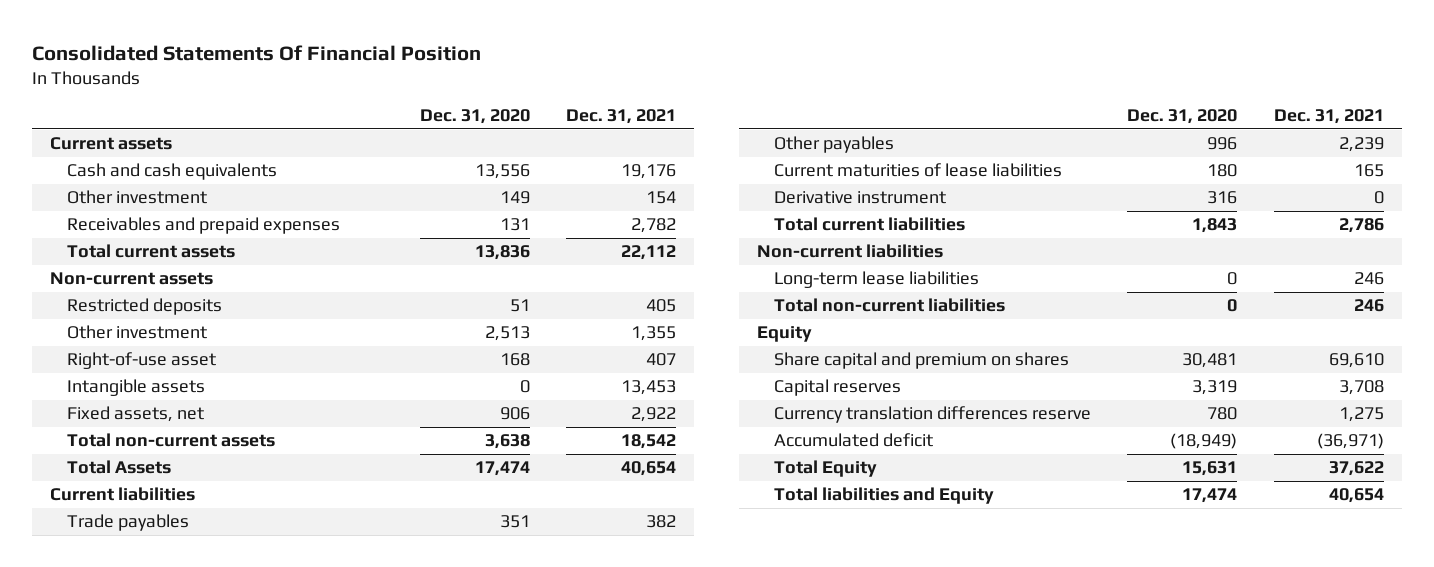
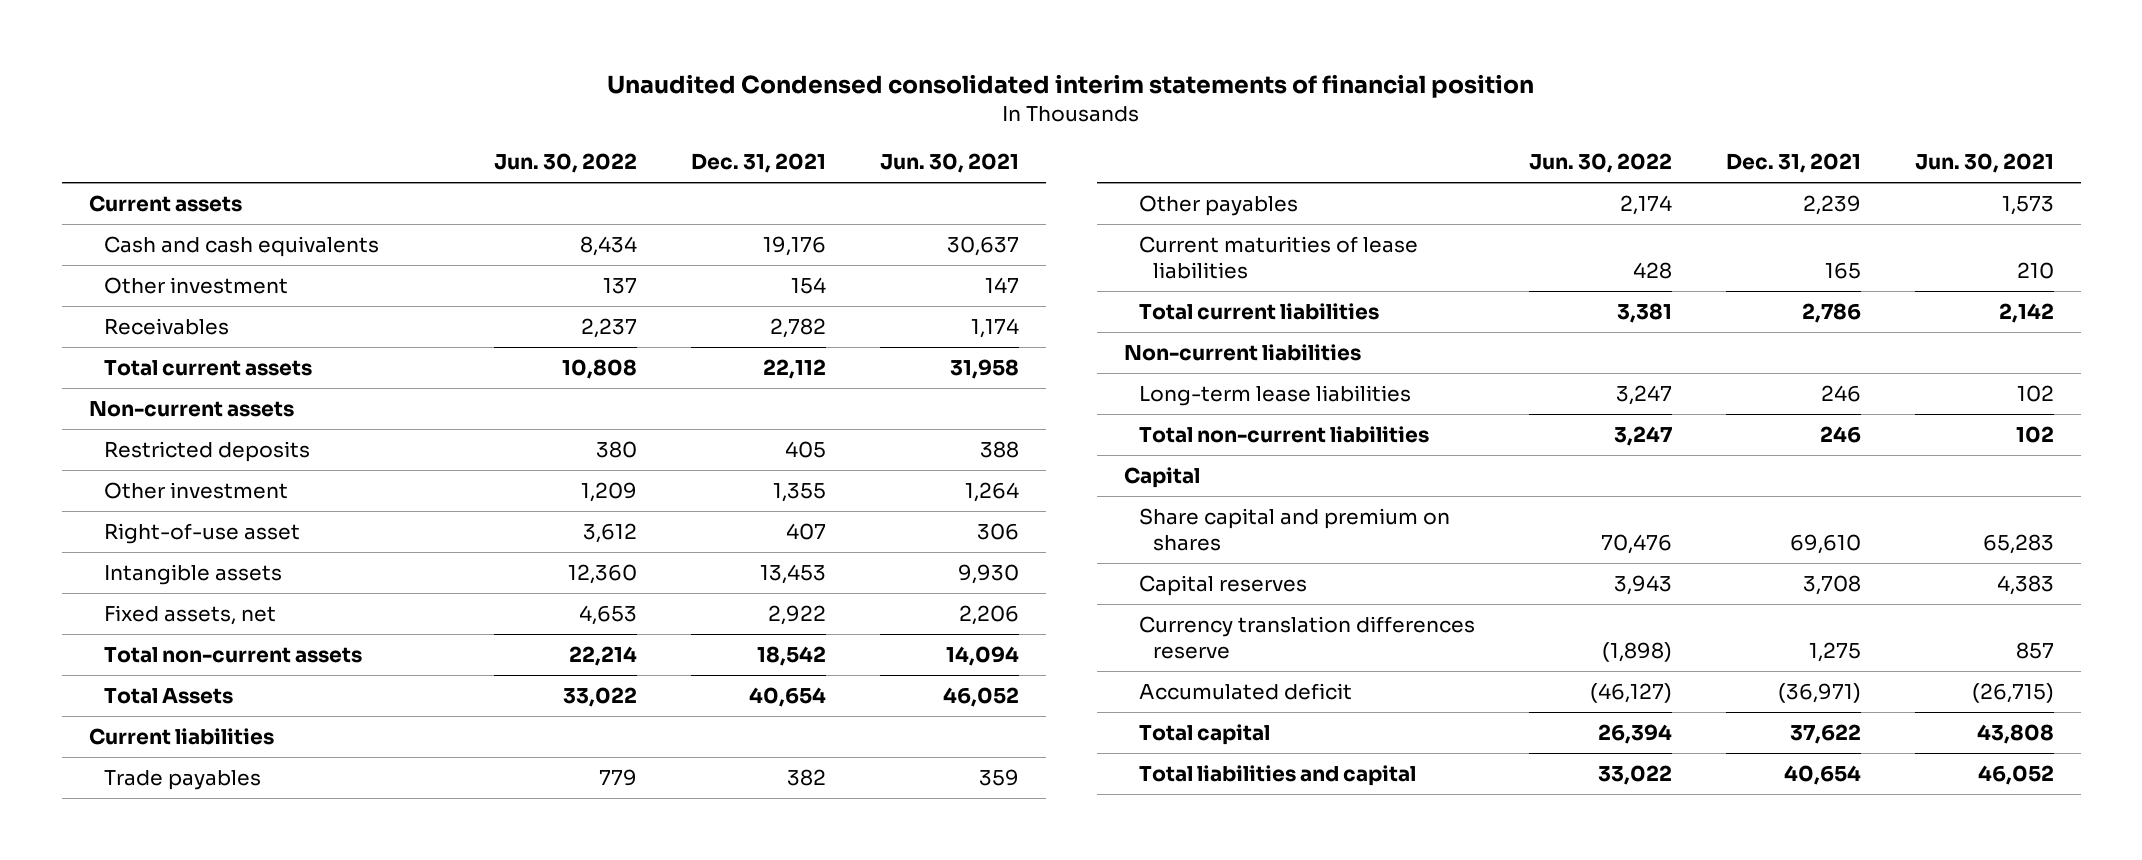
[31,44,481,61] Consolidated Statements Of Financial Position -> [607,74,1535,99] Unaudited Condensed consolidated interim statements of financial position
[419,109,530,125] Dec. 31, 2020 -> none
none -> [493,153,637,174] Jun. 30, 2022
none -> [879,153,1019,174] Jun. 30, 2021
[66,217,340,235] Receivables and prepaid expenses -> [103,318,229,336] Receivables
[774,191,947,205] Derivative instrument -> none
[757,326,813,343] Equity -> [1123,467,1200,489] Capital
[774,460,878,478] Total Equity -> [1138,724,1270,746] Total capital
[774,487,995,505] Total liabilities and Equity -> [1138,765,1416,787] Total liabilities and capital

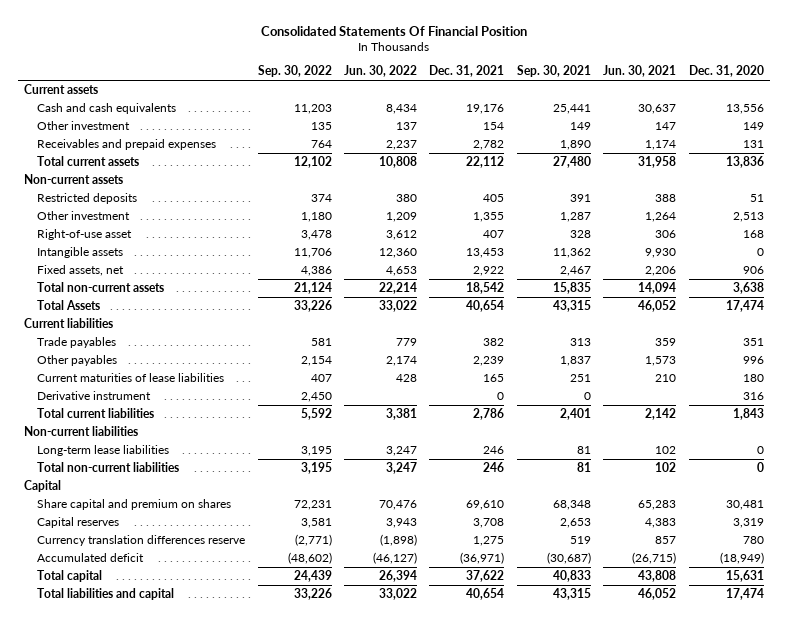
[607,74,1535,99] Unaudited Condensed consolidated interim statements of financial position -> [261,25,528,36] Consolidated Statements Of Financial Position
none -> [257,65,332,78] Sep. 30, 2022
none -> [516,65,591,78] Sep. 30, 2021
none -> [688,65,764,78] Dec. 31, 2020
[103,318,229,336] Receivables -> [37,138,217,150] Receivables and prepaid expenses
none -> [37,390,152,400] Derivative instrument

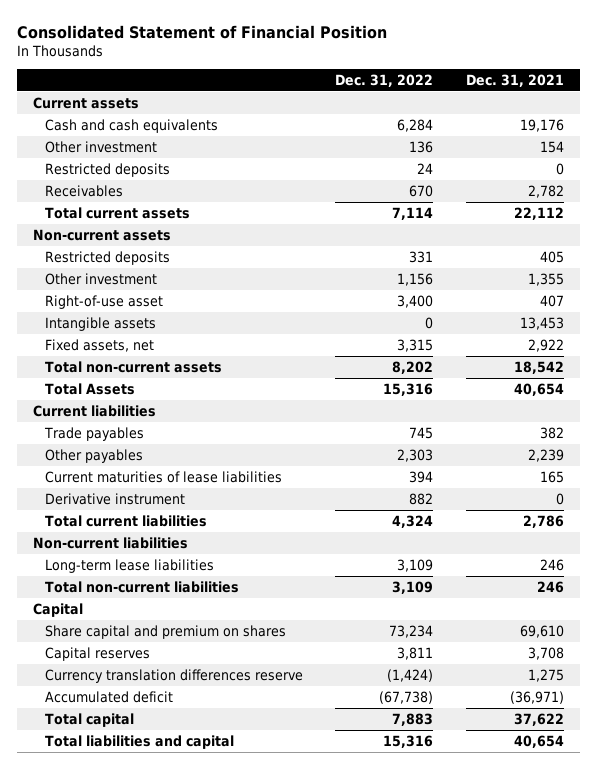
[261,25,528,36] Consolidated Statements Of Financial Position -> [17,24,388,39] Consolidated Statement of Financial Position
[257,65,332,78] Sep. 30, 2022 -> none
[344,65,418,78] Jun. 30, 2022 -> none
[516,65,591,78] Sep. 30, 2021 -> none
[603,65,677,78] Jun. 30, 2021 -> none
[688,65,764,78] Dec. 31, 2020 -> none
none -> [335,73,434,87] Dec. 31, 2022
none -> [45,162,171,177] Restricted deposits
[37,138,217,150] Receivables and prepaid expenses -> [45,184,124,197] Receivables

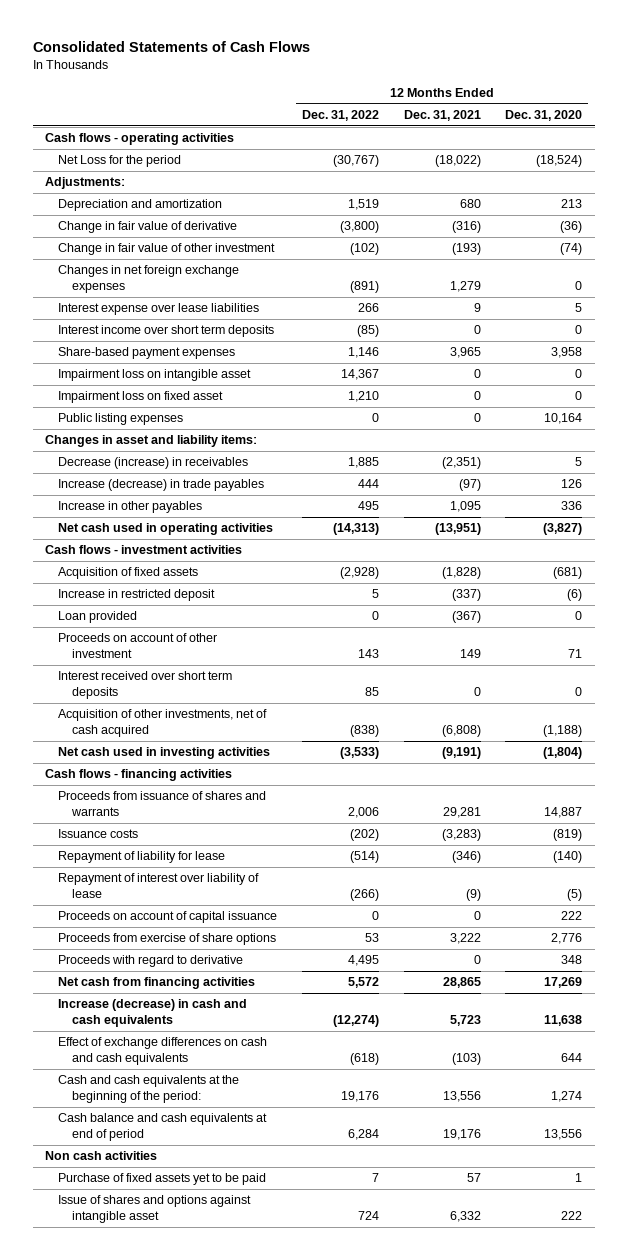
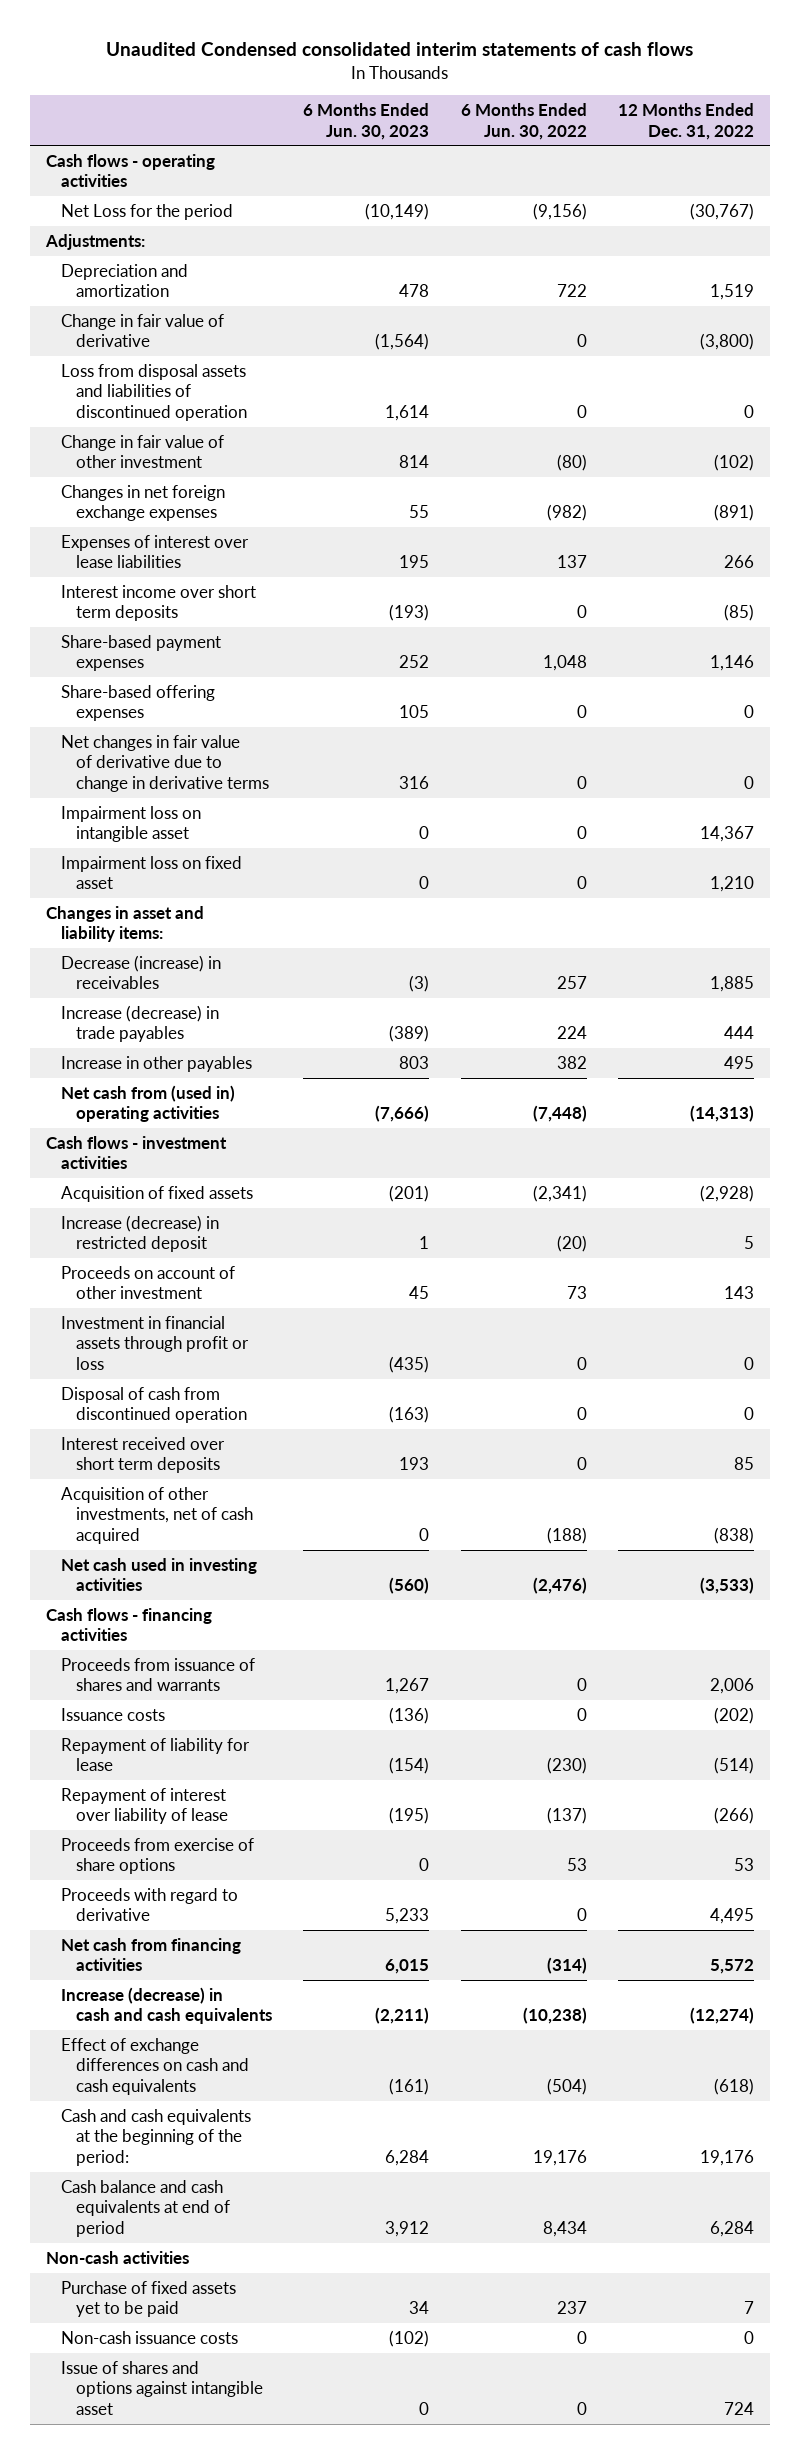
[32,41,310,53] Consolidated Statements of Cash Flows -> [106,42,694,57] Unaudited Condensed consolidated interim statements of cash flows
[403,110,481,122] Dec. 31, 2021 -> none
[505,110,583,122] Dec. 31, 2020 -> none
none -> [303,103,430,140] 6 Months Ended Jun. 30, 2023
none -> [460,103,587,140] 6 Months Ended Jun. 30, 2022
none -> [60,363,247,421] Loss from disposal assets and liabilities of discontinued operation
[58,303,260,316] Interest expense over lease liabilities -> [60,534,249,569] Expenses of interest over lease liabilities
none -> [60,684,215,722] Share-based offering expenses
none -> [60,734,269,792] Net changes in fair value of derivative due to change in derivative terms
[58,413,184,426] Public listing expenses -> none
[58,523,274,536] Net cash used in operating activities -> [60,1084,235,1123] Net cash from (used in) operating activities
[58,611,138,624] Loan provided -> none
[58,589,216,602] Increase in restricted deposit -> [60,1214,219,1253] Increase (decrease) in restricted deposit
none -> [60,1315,249,1370] Investment in financial assets through profit or loss
none -> [60,1386,247,1424] Disposal of cash from discontinued operation
[58,911,278,924] Proceeds on account of capital issuance -> none
[44,1151,157,1161] Non cash activities -> [46,2250,190,2264] Non-cash activities
none -> [60,2330,238,2344] Non-cash issuance costs

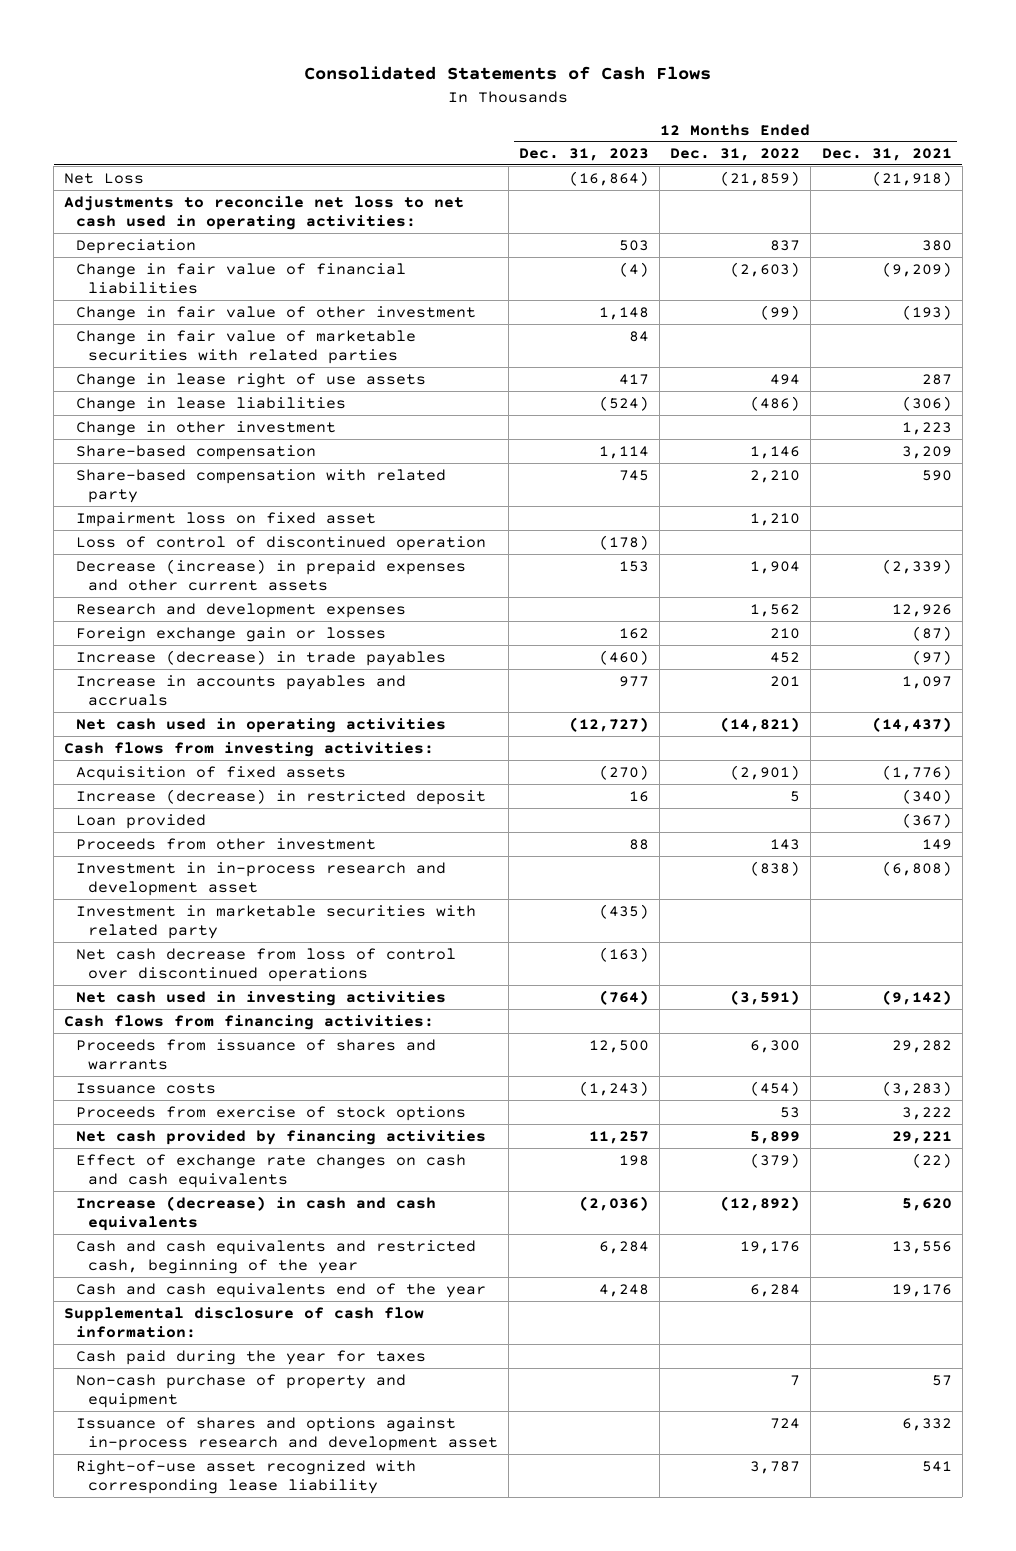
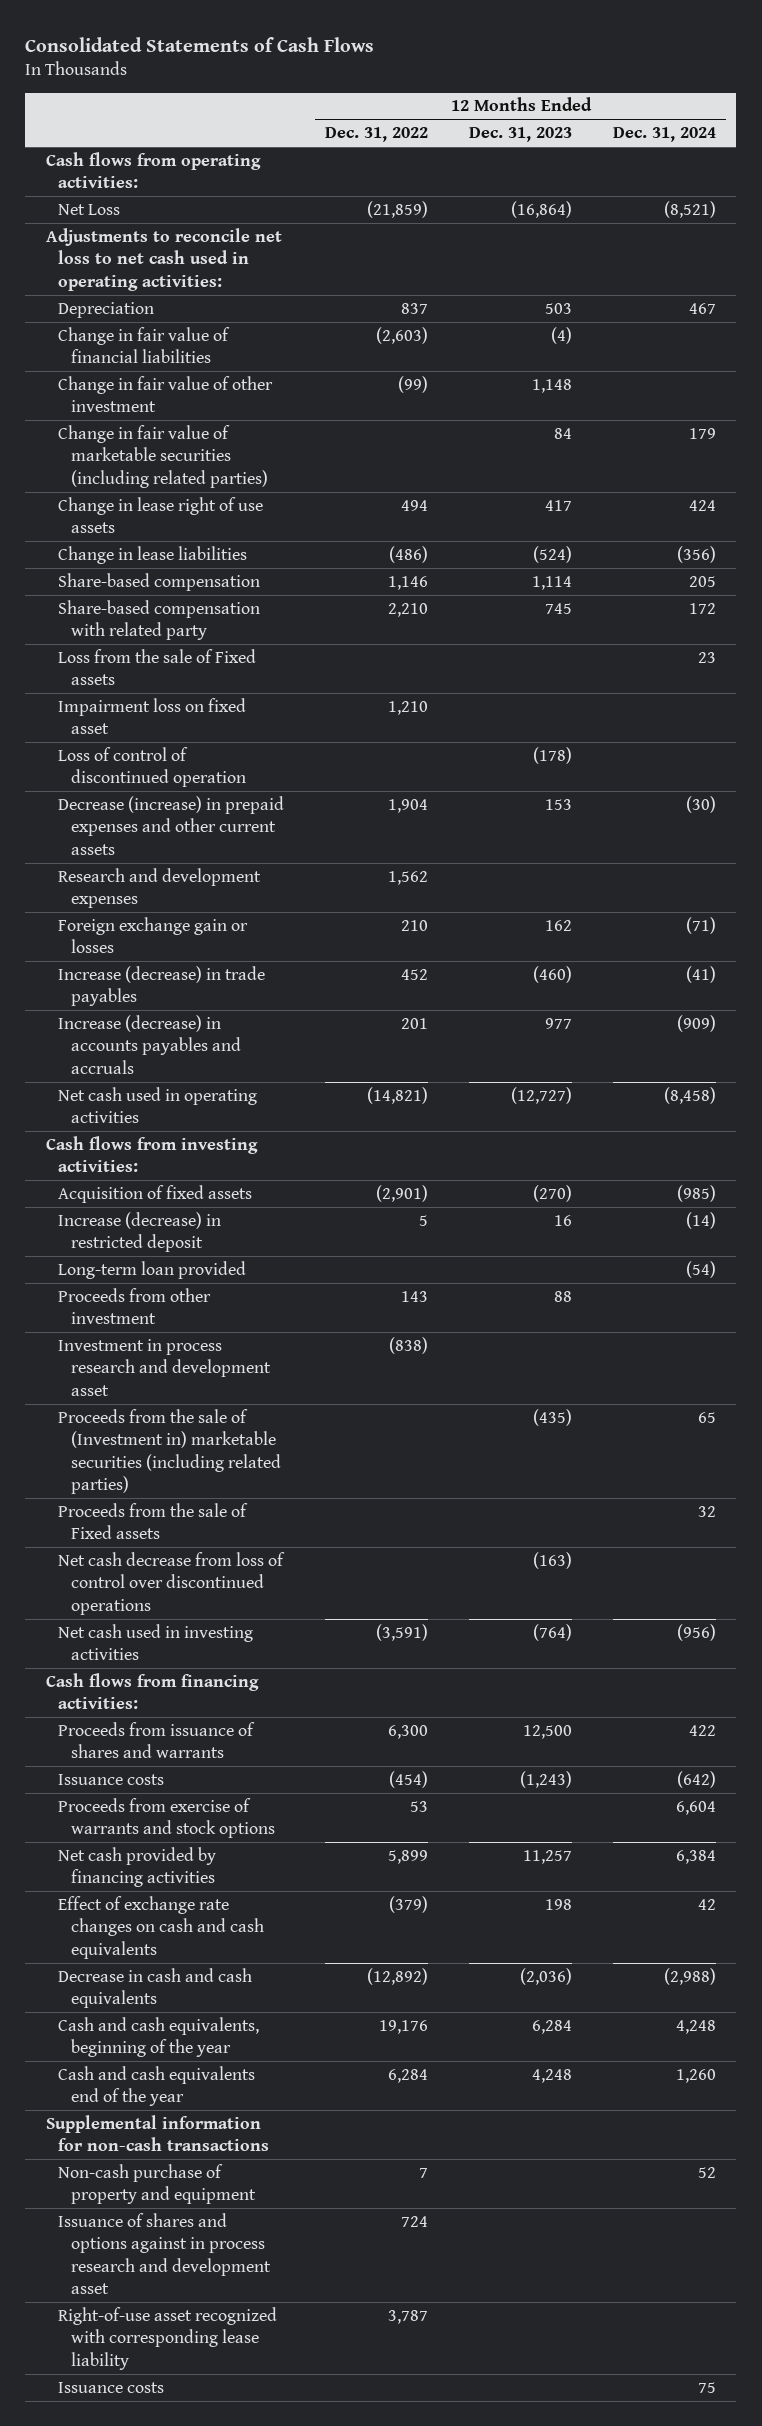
[821,148,952,162] Dec. 31, 2021 -> none
none -> [613,127,717,143] Dec. 31, 2024
none -> [45,151,261,189] Cash flows from operating activities:
[76,329,417,364] Change in fair value of marketable securities with related parties -> [58,424,268,488] Change in fair value of marketable securities (including related parties)
[76,420,337,436] Change in other investment -> none
none -> [58,648,257,686] Loss from the sale of Fixed assets
[76,674,407,706] Increase in accounts payables and accruals -> [58,1014,241,1074] Increase (decrease) in accounts payables and accruals
[76,813,207,829] Loan provided -> [58,1260,247,1279] Long-term loan provided
[76,861,447,896] Investment in in-process research and development asset -> [58,1338,271,1396] Investment in process research and development asset
[76,904,477,939] Investment in marketable securities with related party -> [58,1408,281,1494] Proceeds from the sale of (Investment in) marketable securities (including related parties)
none -> [58,1502,249,1540] Proceeds from the sale of Fixed assets
[76,1105,467,1121] Proceeds from exercise of stock options -> [58,1797,275,1839] Proceeds from exercise of warrants and stock options
[76,1195,437,1231] Increase (decrease) in cash and cash equivalents -> [58,1967,253,2009] Decrease in cash and cash equivalents
[76,1239,477,1274] Cash and cash equivalents and restricted cash, beginning of the year -> [58,2016,260,2058] Cash and cash equivalents, beginning of the year
[76,1349,427,1365] Cash paid during the year for taxes -> none
[64,1306,425,1338] Supplemental disclosure of cash flow information: -> [45,2114,270,2152] Supplemental information for non-cash transactions
[76,1416,498,1451] Issuance of shares and options against in-process research and development asset -> [58,2212,271,2294] Issuance of shares and options against in process research and development asset
none -> [58,2381,165,2393] Issuance costs

